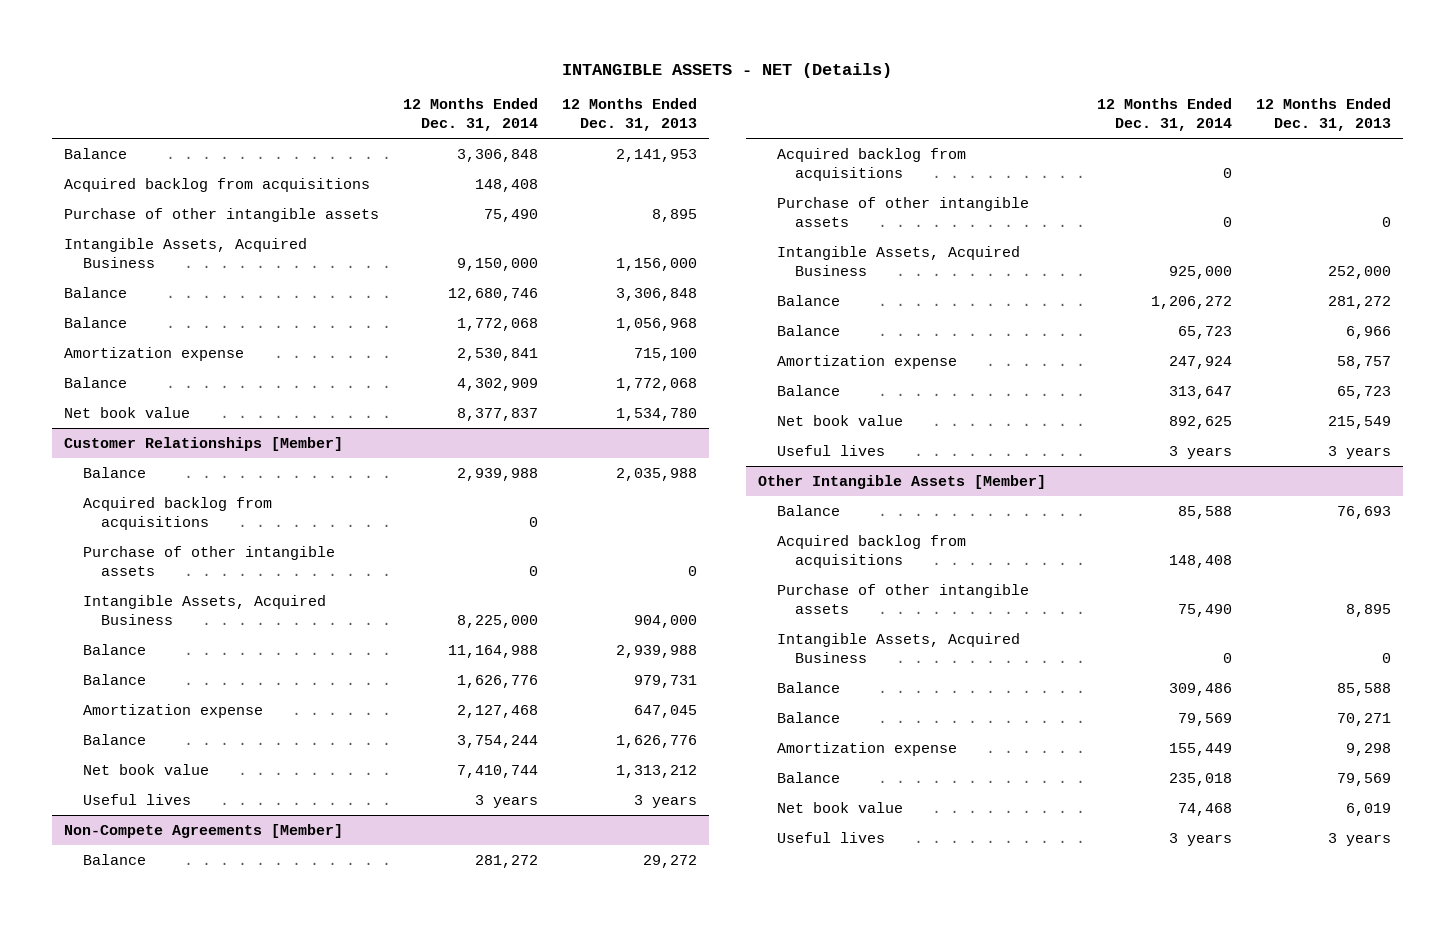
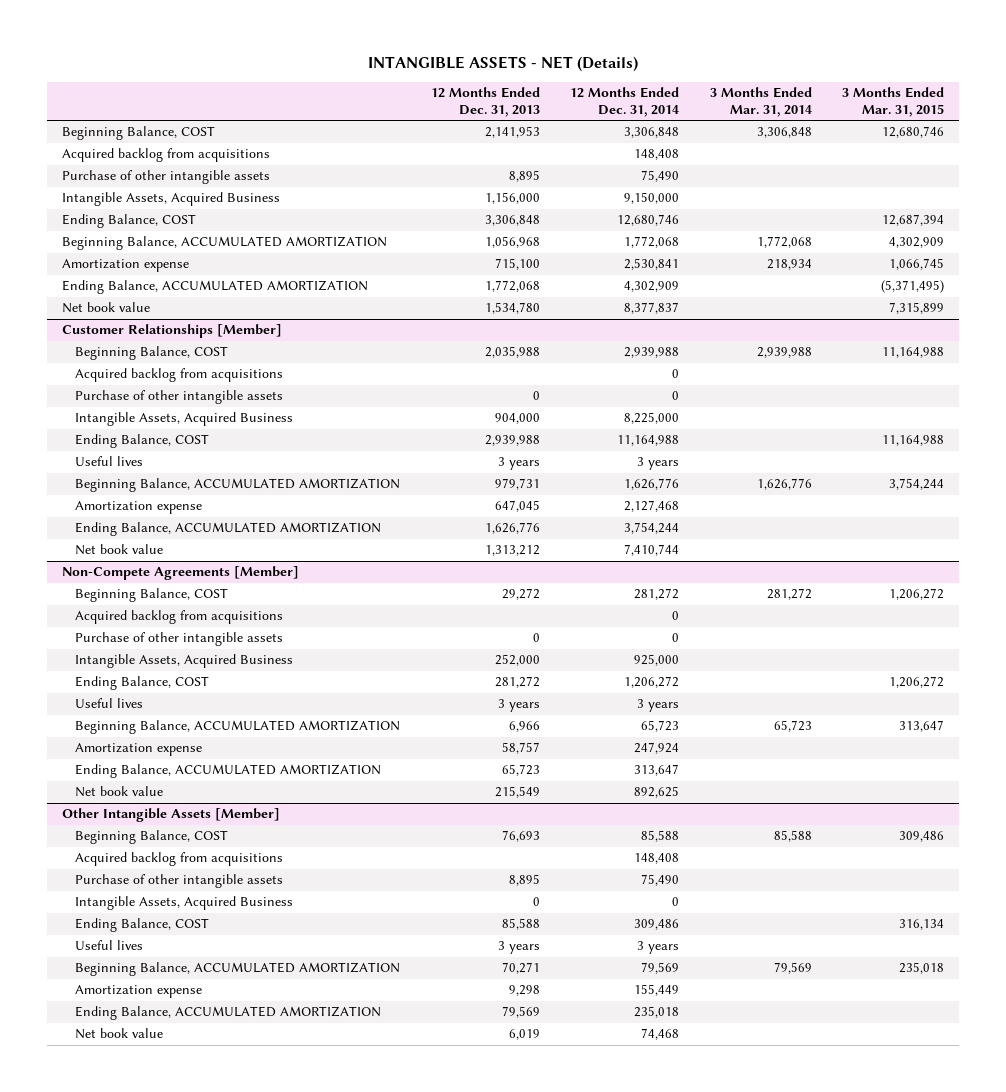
none -> [709,87,812,118] 3 Months Ended Mar. 31, 2014
none -> [842,87,945,118] 3 Months Ended Mar. 31, 2015
[63,147,127,159] Balance -> [62,126,216,141] Beginning Balance, COST
[63,286,127,298] Balance -> [62,214,197,229] Ending Balance, COST
[63,316,127,328] Balance -> [62,236,388,251] Beginning Balance, ACCUMULATED AMORTIZATION
[63,376,127,388] Balance -> [62,280,369,295] Ending Balance, ACCUMULATED AMORTIZATION
[82,466,146,478] Balance -> [75,346,229,361] Beginning Balance, COST
[82,643,146,655] Balance -> [75,434,210,449] Ending Balance, COST
[82,793,191,805] Useful lives -> [75,456,144,467] Useful lives
[82,673,146,685] Balance -> [75,478,401,493] Beginning Balance, ACCUMULATED AMORTIZATION
[82,733,146,745] Balance -> [75,522,382,537] Ending Balance, ACCUMULATED AMORTIZATION
[82,853,146,865] Balance -> [75,588,229,603] Beginning Balance, COST
[776,294,840,306] Balance -> [75,676,210,691] Ending Balance, COST
[776,444,885,456] Useful lives -> [75,698,144,709] Useful lives
[776,324,840,336] Balance -> [75,720,401,735] Beginning Balance, ACCUMULATED AMORTIZATION
[776,384,840,396] Balance -> [75,764,382,779] Ending Balance, ACCUMULATED AMORTIZATION
[776,504,840,516] Balance -> [75,830,229,845] Beginning Balance, COST
[776,681,840,693] Balance -> [75,918,210,933] Ending Balance, COST
[776,831,885,843] Useful lives -> [75,940,144,951] Useful lives
[776,711,840,723] Balance -> [75,962,401,977] Beginning Balance, ACCUMULATED AMORTIZATION
[776,771,840,783] Balance -> [75,1006,382,1021] Ending Balance, ACCUMULATED AMORTIZATION

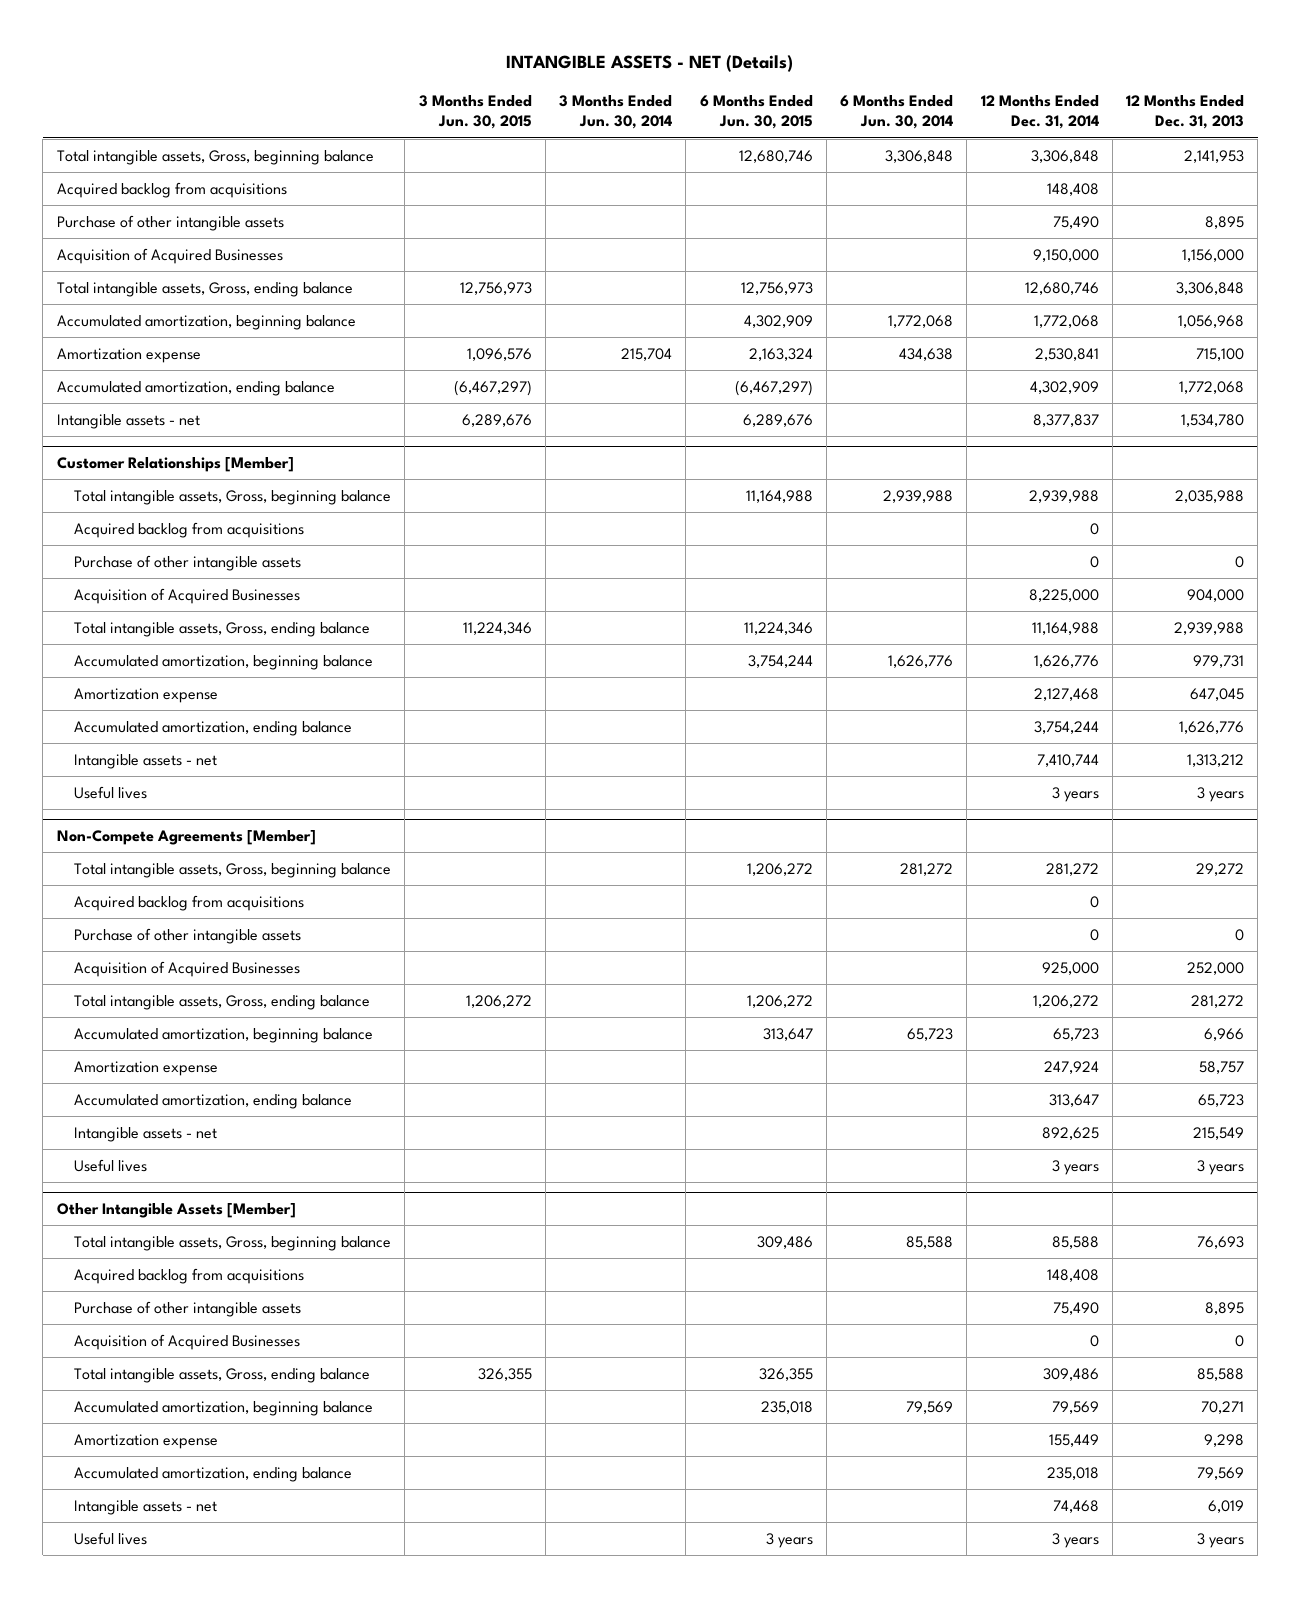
[709,87,812,118] 3 Months Ended Mar. 31, 2014 -> none
[842,87,945,118] 3 Months Ended Mar. 31, 2015 -> none
none -> [418,94,532,130] 3 Months Ended Jun. 30, 2015
none -> [559,94,673,130] 3 Months Ended Jun. 30, 2014
none -> [699,94,813,130] 6 Months Ended Jun. 30, 2015
none -> [840,94,954,130] 6 Months Ended Jun. 30, 2014
[62,126,216,141] Beginning Balance, COST -> [56,149,374,165] Total intangible assets, Gross, beginning balance
[62,192,281,207] Intangible Assets, Acquired Business -> [56,247,283,264] Acquisition of Acquired Businesses
[62,214,197,229] Ending Balance, COST -> [56,281,353,297] Total intangible assets, Gross, ending balance
[62,236,388,251] Beginning Balance, ACCUMULATED AMORTIZATION -> [56,314,356,330] Accumulated amortization, beginning balance
[62,280,369,295] Ending Balance, ACCUMULATED AMORTIZATION -> [56,380,335,396] Accumulated amortization, ending balance
[62,302,151,314] Net book value -> [56,413,200,429] Intangible assets - net
[75,346,229,361] Beginning Balance, COST -> [74,489,392,505] Total intangible assets, Gross, beginning balance
[75,412,294,427] Intangible Assets, Acquired Business -> [74,587,301,604] Acquisition of Acquired Businesses
[75,434,210,449] Ending Balance, COST -> [74,621,371,637] Total intangible assets, Gross, ending balance
[75,478,401,493] Beginning Balance, ACCUMULATED AMORTIZATION -> [74,654,374,670] Accumulated amortization, beginning balance
[75,522,382,537] Ending Balance, ACCUMULATED AMORTIZATION -> [74,720,353,736] Accumulated amortization, ending balance
[75,544,164,556] Net book value -> [74,753,218,769] Intangible assets - net
[75,456,144,467] Useful lives -> [74,785,148,799] Useful lives
[75,588,229,603] Beginning Balance, COST -> [74,862,392,878] Total intangible assets, Gross, beginning balance
[75,654,294,669] Intangible Assets, Acquired Business -> [74,960,301,977] Acquisition of Acquired Businesses
[75,676,210,691] Ending Balance, COST -> [74,994,371,1010] Total intangible assets, Gross, ending balance
[75,720,401,735] Beginning Balance, ACCUMULATED AMORTIZATION -> [74,1027,374,1043] Accumulated amortization, beginning balance
[75,764,382,779] Ending Balance, ACCUMULATED AMORTIZATION -> [74,1093,353,1109] Accumulated amortization, ending balance
[75,786,164,798] Net book value -> [74,1126,218,1142] Intangible assets - net
[75,698,144,709] Useful lives -> [74,1158,148,1172] Useful lives
[75,830,229,845] Beginning Balance, COST -> [74,1235,392,1251] Total intangible assets, Gross, beginning balance
[75,896,294,911] Intangible Assets, Acquired Business -> [74,1333,301,1350] Acquisition of Acquired Businesses
[75,918,210,933] Ending Balance, COST -> [74,1367,371,1383] Total intangible assets, Gross, ending balance
[75,962,401,977] Beginning Balance, ACCUMULATED AMORTIZATION -> [74,1400,374,1416] Accumulated amortization, beginning balance
[75,1006,382,1021] Ending Balance, ACCUMULATED AMORTIZATION -> [74,1466,353,1482] Accumulated amortization, ending balance
[75,1028,164,1040] Net book value -> [74,1499,218,1515] Intangible assets - net
[75,940,144,951] Useful lives -> [74,1531,148,1545] Useful lives

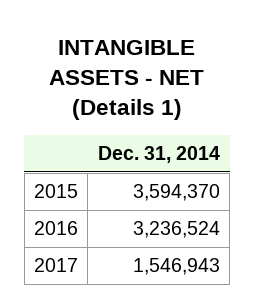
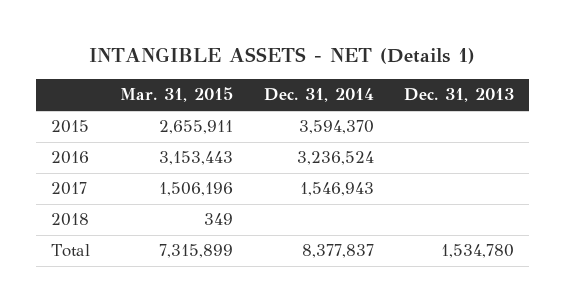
none -> [120,87,234,103] Mar. 31, 2015
none -> [403,88,514,103] Dec. 31, 2013
none -> [51,213,90,227] 2018
none -> [51,244,91,258] Total

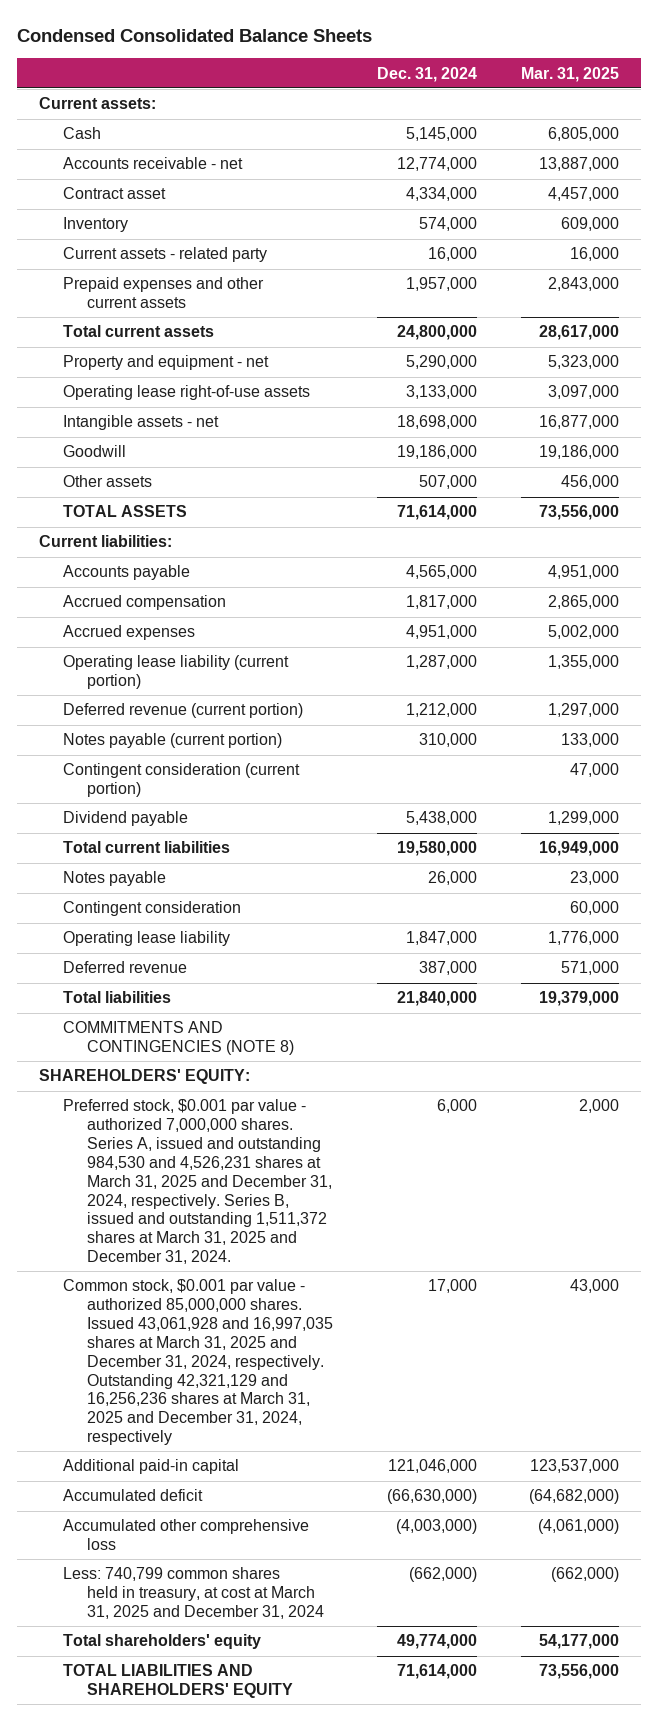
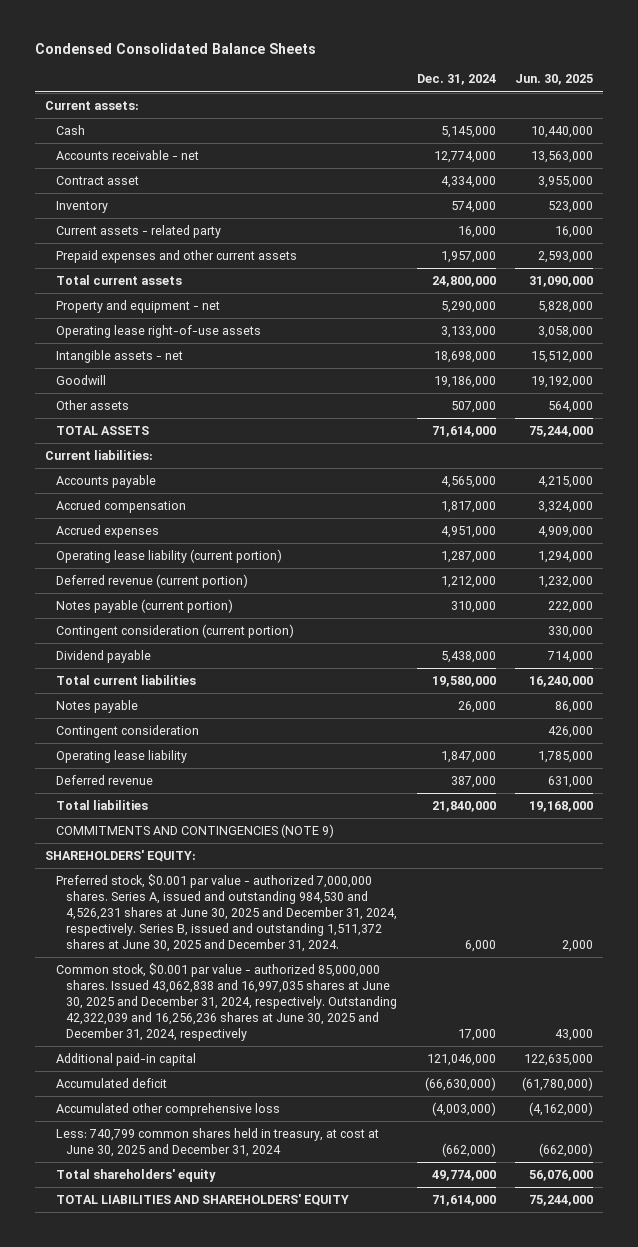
[520,66,619,82] Mar. 31, 2025 -> none
none -> [515,74,594,86] Jun. 30, 2025
[62,1021,294,1056] COMMITMENTS AND CONTINGENCIES (NOTE 8) -> [55,823,334,838] COMMITMENTS AND CONTINGENCIES (NOTE 9)
[62,1099,332,1265] Preferred stock, $0.001 par value - authorized 7,000,000 shares. Series A, issued and outstanding 984,530 and 4,526,231 shares at March 31, 2025 and December 31, 2024, respectively. Series B, issued and outstanding 1,511,372 shares at March 31, 2025 and December 31, 2024. -> [55,873,398,952] Preferred stock, $0.001 par value - authorized 7,000,000 shares. Series A, issued and outstanding 984,530 and 4,526,231 shares at June 30, 2025 and December 31, 2024, respectively. Series B, issued and outstanding 1,511,372 shares at June 30, 2025 and December 31, 2024.
[62,1279,333,1446] Common stock, $0.001 par value - authorized 85,000,000 shares. Issued 43,061,928 and 16,997,035 shares at March 31, 2025 and December 31, 2024, respectively. Outstanding 42,321,129 and 16,256,236 shares at March 31, 2025 and December 31, 2024, respectively -> [55,962,398,1041] Common stock, $0.001 par value - authorized 85,000,000 shares. Issued 43,062,838 and 16,997,035 shares at June 30, 2025 and December 31, 2024, respectively. Outstanding 42,322,039 and 16,256,236 shares at June 30, 2025 and December 31, 2024, respectively
[62,1567,324,1620] Less: 740,799 common shares held in treasury, at cost at March 31, 2025 and December 31, 2024 -> [55,1127,379,1157] Less: 740,799 common shares held in treasury, at cost at June 30, 2025 and December 31, 2024

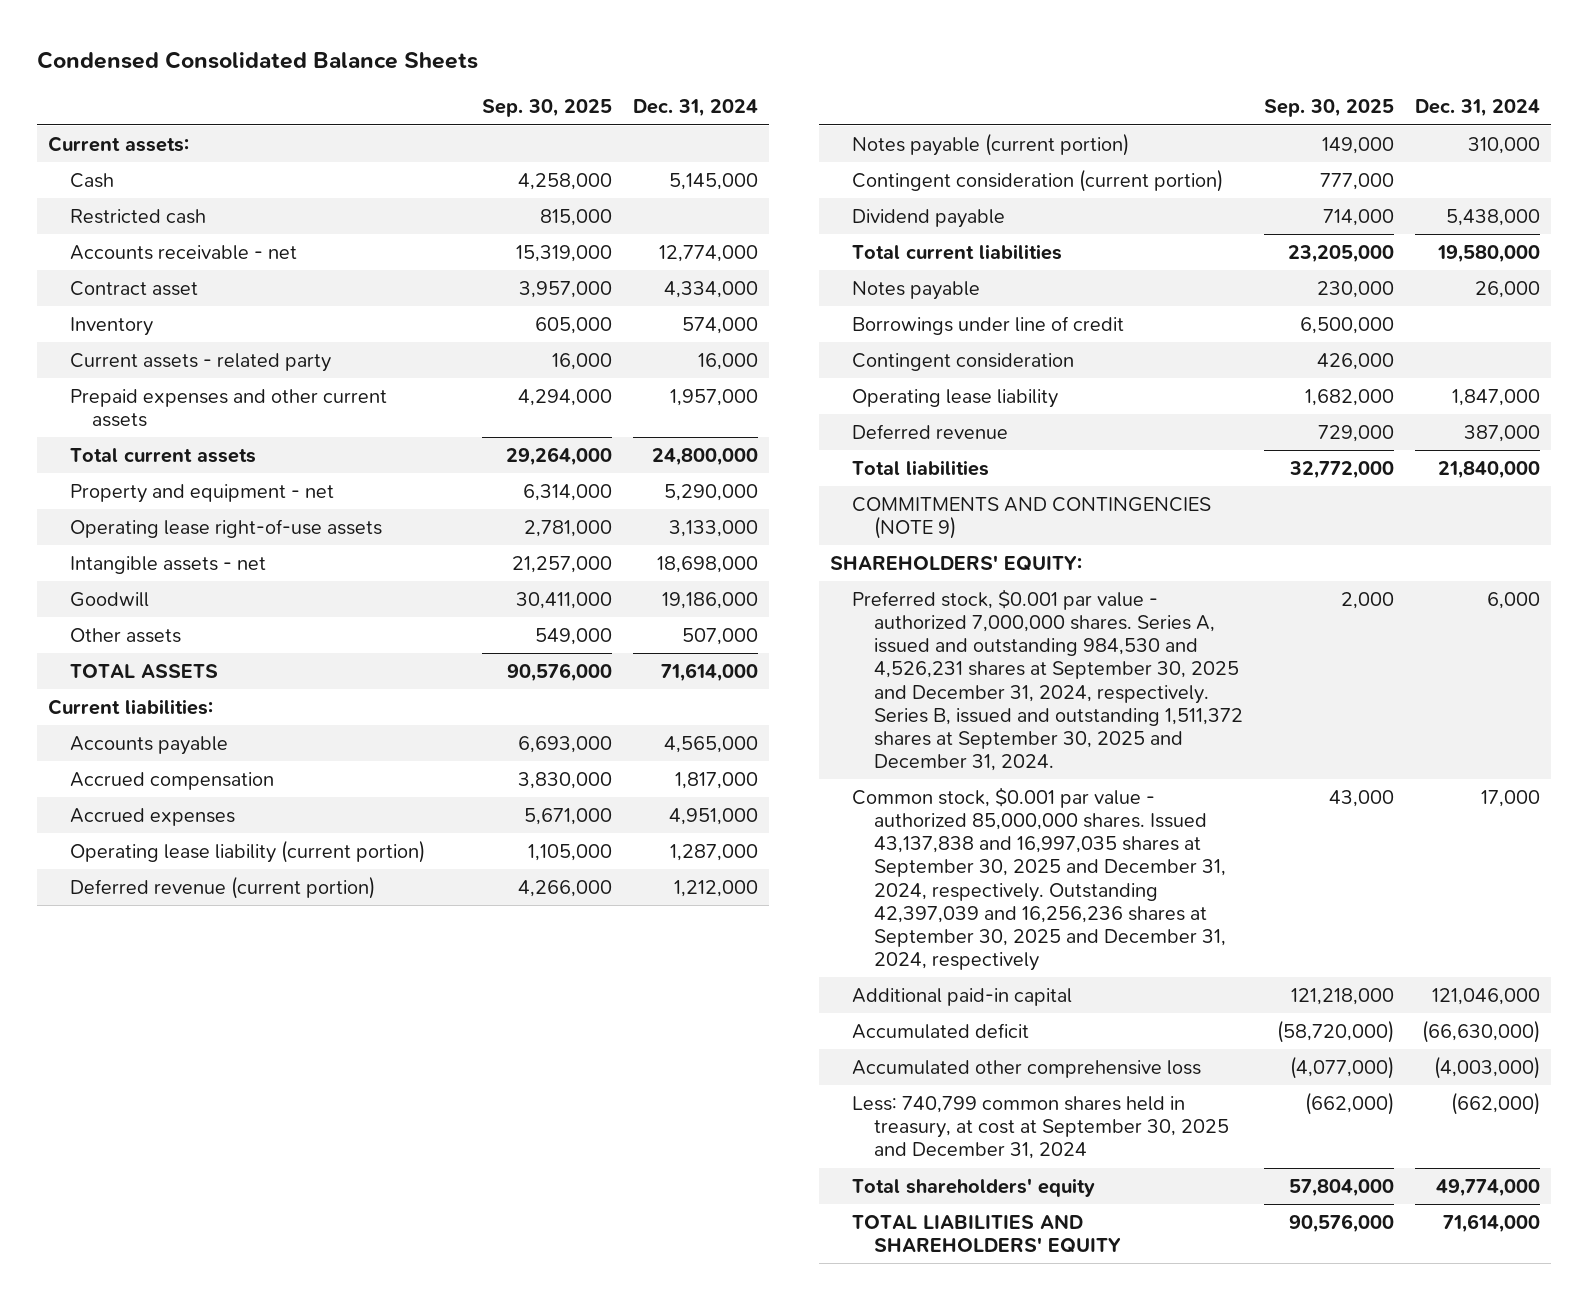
[515,74,594,86] Jun. 30, 2025 -> none
none -> [482,99,613,118] Sep. 30, 2025
none -> [69,208,206,224] Restricted cash
none -> [851,315,1124,335] Borrowings under line of credit
[55,873,398,952] Preferred stock, $0.001 par value - authorized 7,000,000 shares. Series A, issued and outstanding 984,530 and 4,526,231 shares at June 30, 2025 and December 31, 2024, respectively. Series B, issued and outstanding 1,511,372 shares at June 30, 2025 and December 31, 2024. -> [851,588,1244,772] Preferred stock, $0.001 par value - authorized 7,000,000 shares. Series A, issued and outstanding 984,530 and 4,526,231 shares at September 30, 2025 and December 31, 2024, respectively. Series B, issued and outstanding 1,511,372 shares at September 30, 2025 and December 31, 2024.
[55,962,398,1041] Common stock, $0.001 par value - authorized 85,000,000 shares. Issued 43,062,838 and 16,997,035 shares at June 30, 2025 and December 31, 2024, respectively. Outstanding 42,322,039 and 16,256,236 shares at June 30, 2025 and December 31, 2024, respectively -> [851,786,1227,972] Common stock, $0.001 par value - authorized 85,000,000 shares. Issued 43,137,838 and 16,997,035 shares at September 30, 2025 and December 31, 2024, respectively. Outstanding 42,397,039 and 16,256,236 shares at September 30, 2025 and December 31, 2024, respectively
[55,1127,379,1157] Less: 740,799 common shares held in treasury, at cost at June 30, 2025 and December 31, 2024 -> [851,1095,1230,1160] Less: 740,799 common shares held in treasury, at cost at September 30, 2025 and December 31, 2024

